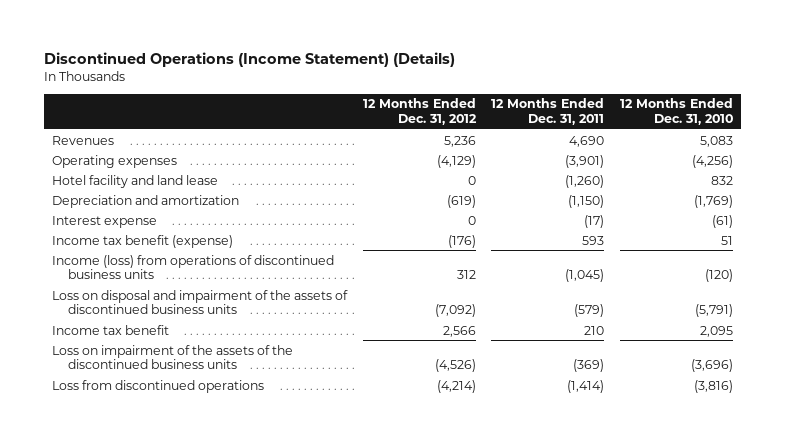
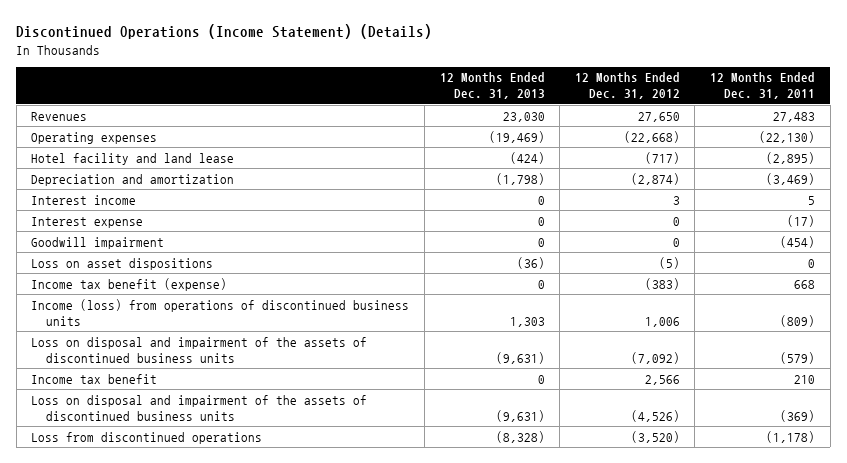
[620,98,734,125] 12 Months Ended Dec. 31, 2010 -> none
none -> [439,72,545,100] 12 Months Ended Dec. 31, 2013
[443,135,476,147] 5,236 -> [637,111,680,122] 27,650
[569,135,605,147] 4,690 -> [773,111,816,122] 27,483
[436,154,476,168] (4,129) -> [623,130,680,143] (22,668)
[565,154,605,168] (3,901) -> [759,130,816,143] (22,130)
[467,175,476,185] 0 -> [644,151,680,164] (717)
[565,174,605,188] (1,260) -> [766,151,816,164] (2,895)
[446,194,476,208] (619) -> [630,172,680,185] (2,874)
[568,194,605,208] (1,150) -> [766,172,816,185] (3,469)
none -> [31,194,137,205] Interest income
none -> [31,236,165,249] Goodwill impairment
none -> [31,257,214,270] Loss on asset dispositions
[447,234,476,248] (176) -> [644,277,680,290] (383)
[582,235,605,245] 593 -> [794,279,816,289] 668
[456,270,476,280] 312 -> [644,316,680,327] 1,006
[565,269,605,283] (1,045) -> [780,314,816,327] (809)
[52,344,294,370] Loss on impairment of the assets of the discontinued business units -> [31,394,368,421] Loss on disposal and impairment of the assets of discontinued business units
[436,379,476,393] (4,214) -> [630,430,680,443] (3,520)
[567,379,605,393] (1,414) -> [766,430,816,443] (1,178)

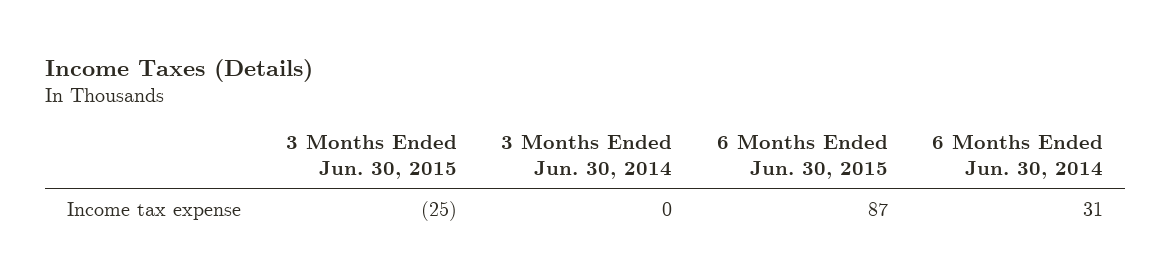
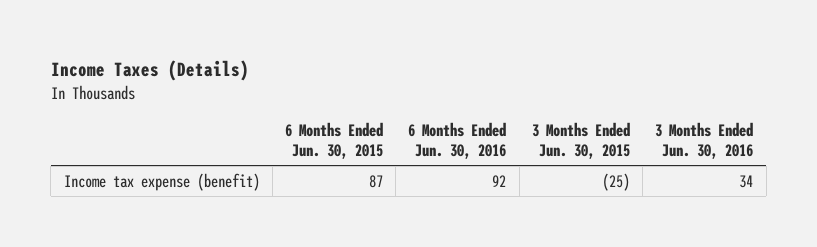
[501,134,673,179] 3 Months Ended Jun. 30, 2014 -> none
[932,134,1104,179] 6 Months Ended Jun. 30, 2014 -> none
none -> [408,121,507,160] 6 Months Ended Jun. 30, 2016
none -> [655,121,754,160] 3 Months Ended Jun. 30, 2016
[67,202,242,221] Income tax expense -> [63,172,260,191] Income tax expense (benefit)

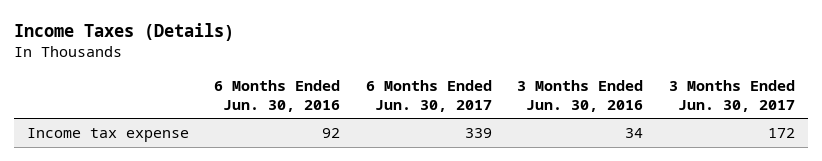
[285,121,384,160] 6 Months Ended Jun. 30, 2015 -> none
[531,121,630,160] 3 Months Ended Jun. 30, 2015 -> none
none -> [365,80,492,112] 6 Months Ended Jun. 30, 2017
none -> [668,80,795,112] 3 Months Ended Jun. 30, 2017
[63,172,260,191] Income tax expense (benefit) -> [26,128,189,143] Income tax expense

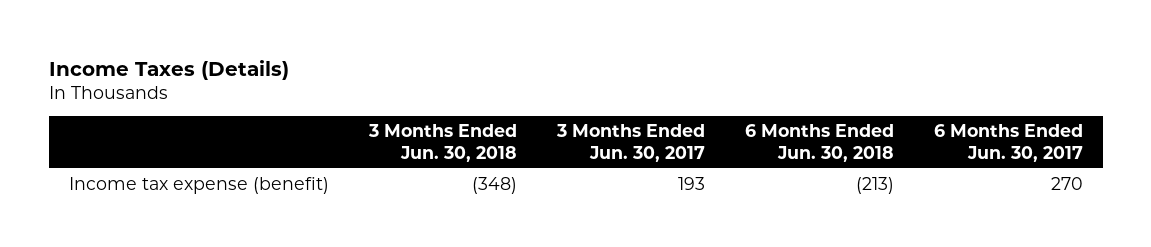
[214,80,341,112] 6 Months Ended Jun. 30, 2016 -> none
[517,80,644,112] 3 Months Ended Jun. 30, 2016 -> none
none -> [367,124,517,163] 3 Months Ended Jun. 30, 2018
none -> [744,124,894,163] 6 Months Ended Jun. 30, 2018
[26,128,189,143] Income tax expense -> [68,176,329,194] Income tax expense (benefit)
[464,128,492,139] 339 -> [1050,176,1083,190] 270
[767,128,795,139] 172 -> [677,176,705,190] 193

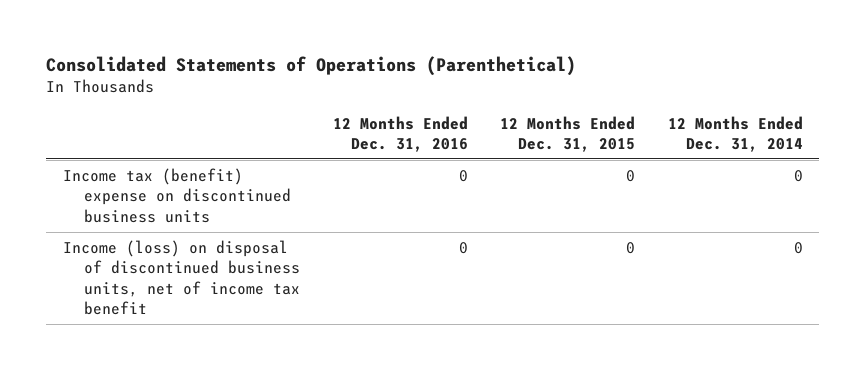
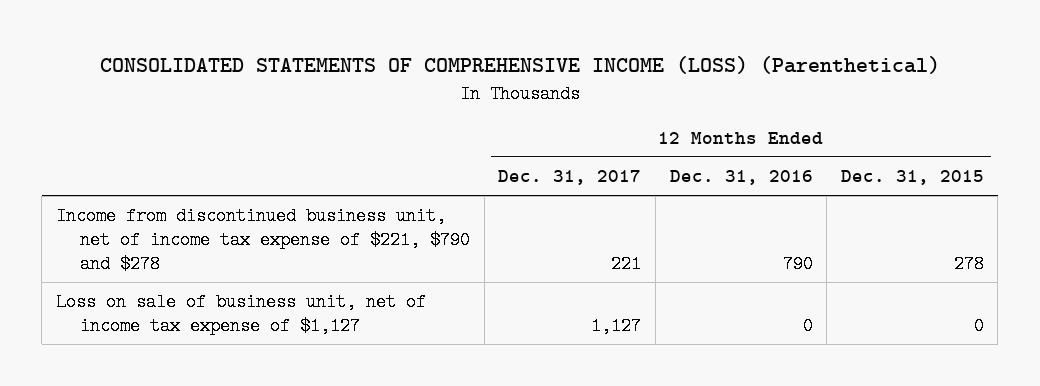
[46,55,577,76] Consolidated Statements of Operations (Parenthetical) -> [99,56,940,75] CONSOLIDATED STATEMENTS OF COMPREHENSIVE INCOME (LOSS) (Parenthetical)
[667,115,803,153] 12 Months Ended Dec. 31, 2014 -> none
none -> [498,169,642,185] Dec. 31, 2017
[62,167,292,223] Income tax (benefit) expense on discontinued business units -> [55,207,471,274] Income from discontinued business unit, net of income tax expense of $221, $790 and $278
[458,169,468,182] 0 -> [782,255,813,274] 790
[626,169,636,182] 0 -> [953,255,984,274] 278
[62,239,301,315] Income (loss) on disposal of discontinued business units, net of income tax benefit -> [55,293,426,336] Loss on sale of business unit, net of income tax expense of $1,127

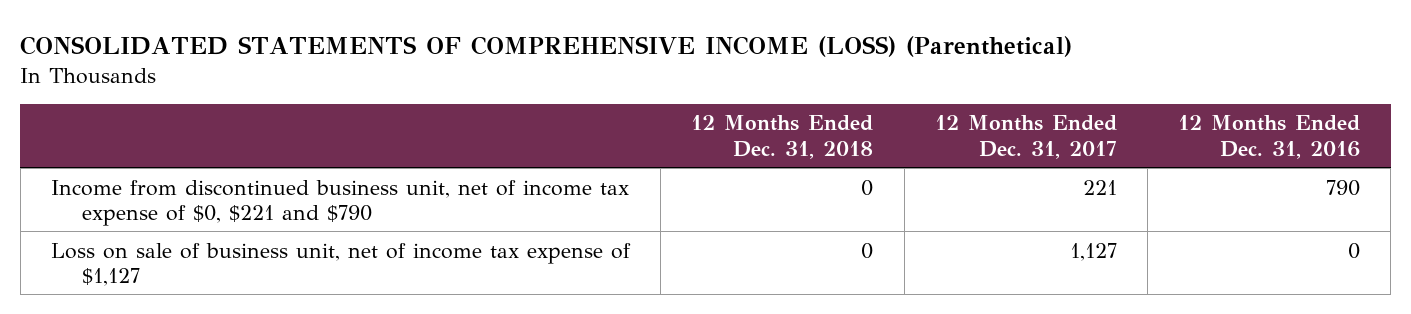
[840,169,984,185] Dec. 31, 2015 -> none
none -> [691,115,874,159] 12 Months Ended Dec. 31, 2018
[55,207,471,274] Income from discontinued business unit, net of income tax expense of $221, $790 and $278 -> [51,179,630,226] Income from discontinued business unit, net of income tax expense of $0, $221 and $790

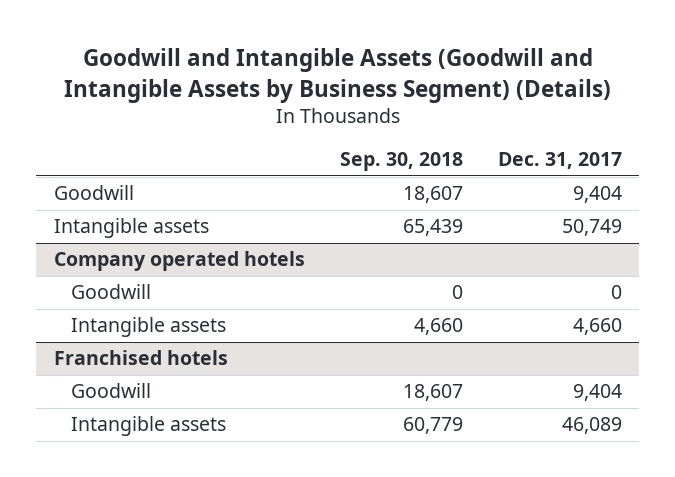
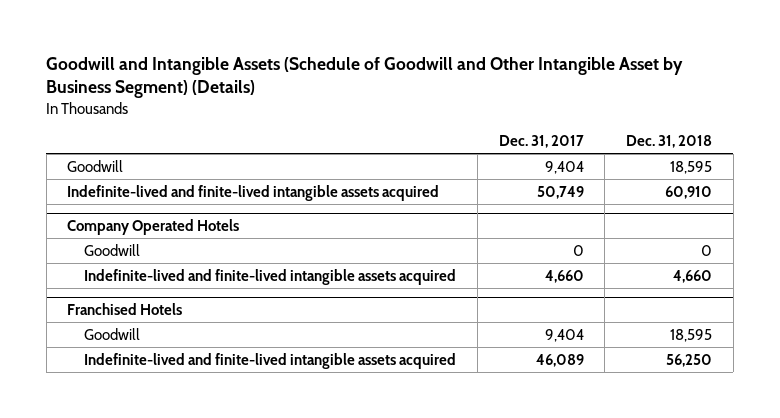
[63,48,611,103] Goodwill and Intangible Assets (Goodwill and Intangible Assets by Business Segment) (Details) -> [46,56,684,99] Goodwill and Intangible Assets (Schedule of Goodwill and Other Intangible Asset by Business Segment) (Details)
[339,152,463,172] Sep. 30, 2018 -> none
none -> [626,135,713,149] Dec. 31, 2018
[53,218,209,239] Intangible assets -> [67,184,440,201] Indefinite-lived and finite-lived intangible assets acquired
[53,251,305,272] Company operated hotels -> [67,218,240,235] Company Operated Hotels
[70,317,226,338] Intangible assets -> [83,268,456,285] Indefinite-lived and finite-lived intangible assets acquired
[53,350,228,366] Franchised hotels -> [67,302,183,315] Franchised Hotels
[70,416,226,437] Intangible assets -> [83,352,456,369] Indefinite-lived and finite-lived intangible assets acquired

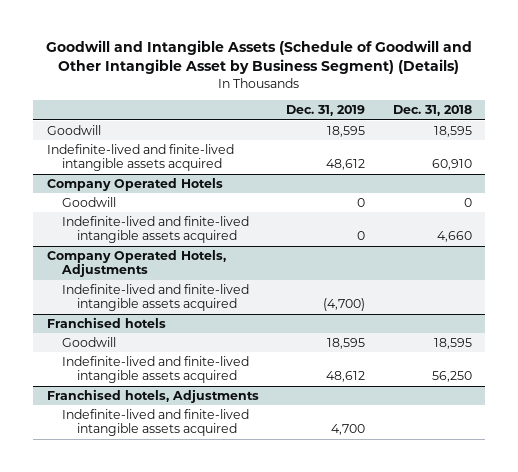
[498,135,584,149] Dec. 31, 2017 -> none
none -> [286,105,366,117] Dec. 31, 2019
none -> [46,249,226,278] Company Operated Hotels, Adjustments
none -> [61,283,249,312] Indefinite-lived and finite-lived intangible assets acquired
[67,302,183,315] Franchised Hotels -> [46,316,166,328] Franchised hotels
none -> [46,388,259,403] Franchised hotels, Adjustments
none -> [61,408,249,437] Indefinite-lived and finite-lived intangible assets acquired

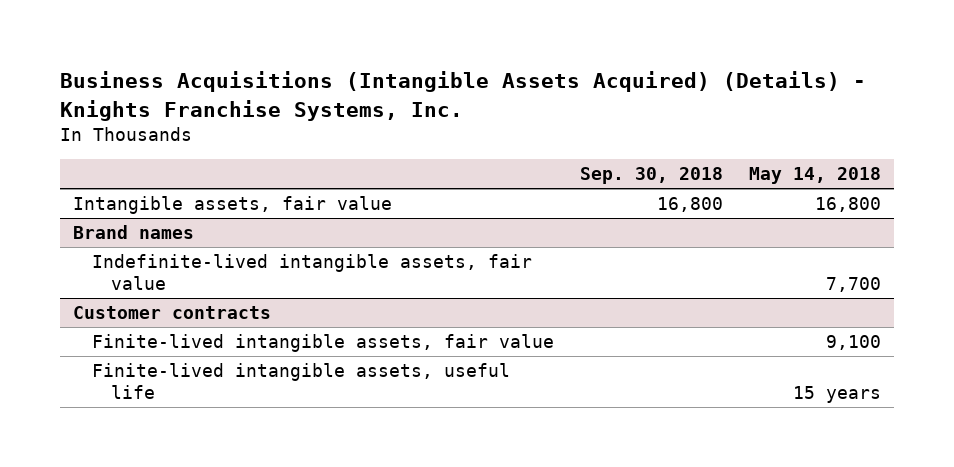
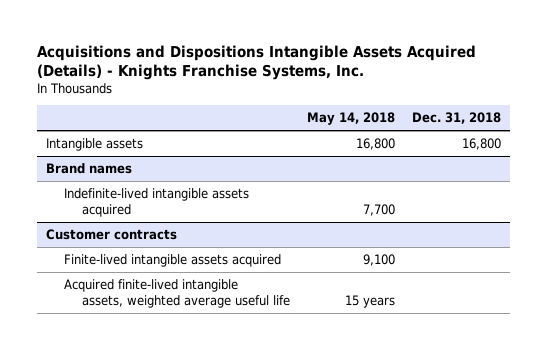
[60,71,867,121] Business Acquisitions (Intangible Assets Acquired) (Details) - Knights Franchise Systems, Inc. -> [37,44,477,80] Acquisitions and Dispositions Intangible Assets Acquired (Details) - Knights Franchise Systems, Inc.
[579,167,723,185] Sep. 30, 2018 -> none
none -> [412,112,502,125] Dec. 31, 2018
[73,196,393,215] Intangible assets, fair value -> [45,138,143,152] Intangible assets
[92,254,533,291] Indefinite-lived intangible assets, fair value -> [63,188,249,218] Indefinite-lived intangible assets acquired
[92,334,555,353] Finite-lived intangible assets, fair value -> [63,254,281,268] Finite-lived intangible assets acquired
[92,363,511,400] Finite-lived intangible assets, useful life -> [63,279,291,309] Acquired finite-lived intangible assets, weighted average useful life

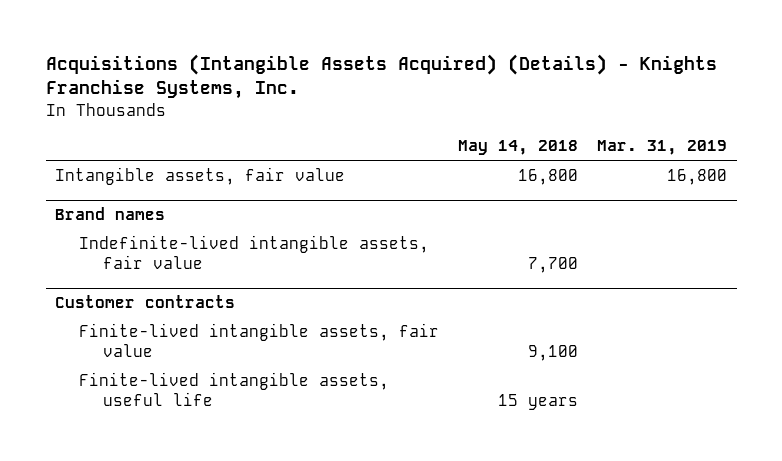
[37,44,477,80] Acquisitions and Dispositions Intangible Assets Acquired (Details) - Knights Franchise Systems, Inc. -> [45,53,717,100] Acquisitions (Intangible Assets Acquired) (Details) - Knights Franchise Systems, Inc.
[412,112,502,125] Dec. 31, 2018 -> none
none -> [597,140,728,156] Mar. 31, 2019
[45,138,143,152] Intangible assets -> [55,167,346,186] Intangible assets, fair value
[63,188,249,218] Indefinite-lived intangible assets acquired -> [79,235,430,270] Indefinite-lived intangible assets, fair value
[63,254,281,268] Finite-lived intangible assets acquired -> [79,323,440,358] Finite-lived intangible assets, fair value
[63,279,291,309] Acquired finite-lived intangible assets, weighted average useful life -> [79,372,390,407] Finite-lived intangible assets, useful life

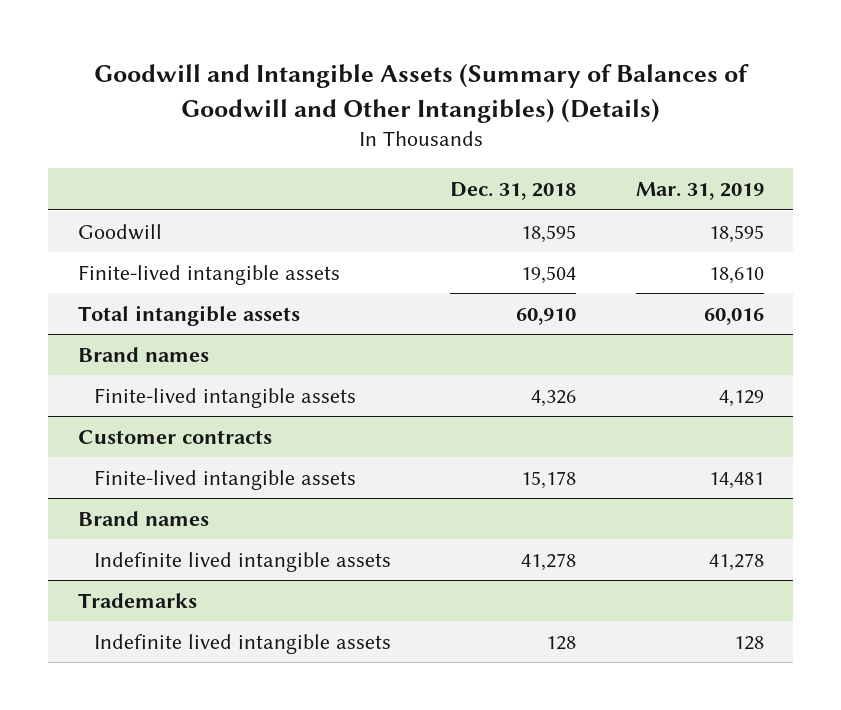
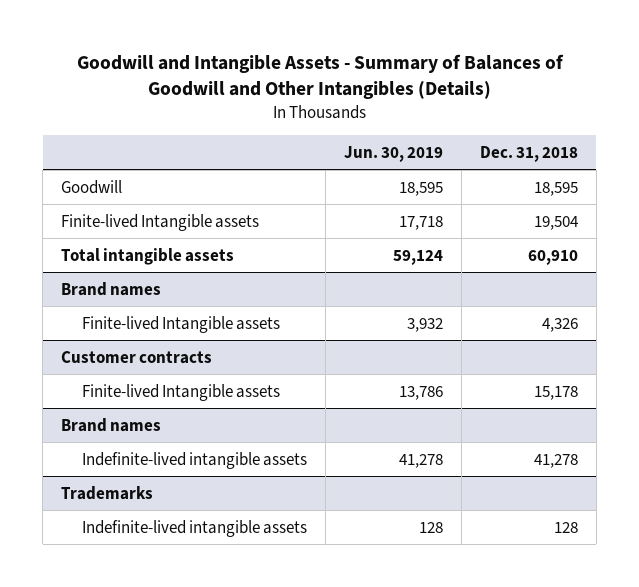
[93,63,749,123] Goodwill and Intangible Assets (Summary of Balances of Goodwill and Other Intangibles) (Details) -> [76,53,564,100] Goodwill and Intangible Assets - Summary of Balances of Goodwill and Other Intangibles (Details)
[635,182,764,201] Mar. 31, 2019 -> none
none -> [343,145,443,162] Jun. 30, 2019
[77,264,340,285] Finite-lived intangible assets -> [61,213,260,231] Finite-lived Intangible assets
[94,387,357,408] Finite-lived intangible assets -> [81,315,280,333] Finite-lived Intangible assets
[94,469,357,490] Finite-lived intangible assets -> [81,383,280,401] Finite-lived Intangible assets
[94,551,392,572] Indefinite lived intangible assets -> [81,451,307,469] Indefinite-lived intangible assets
[94,633,392,654] Indefinite lived intangible assets -> [81,519,307,537] Indefinite-lived intangible assets

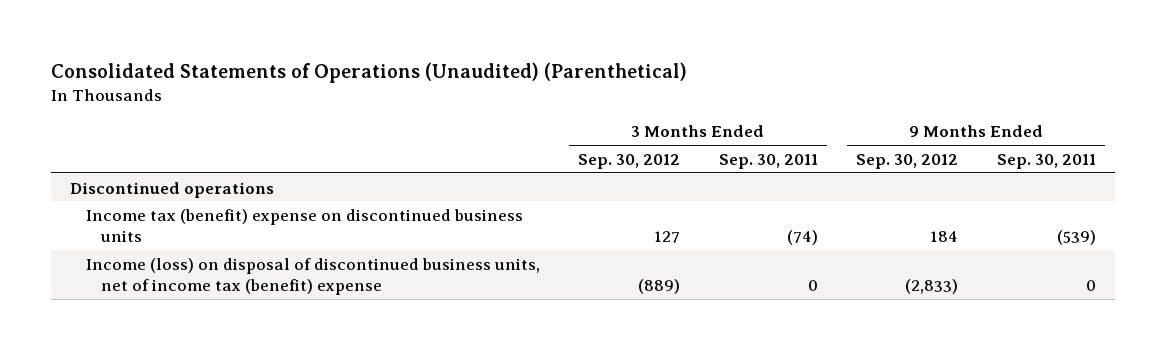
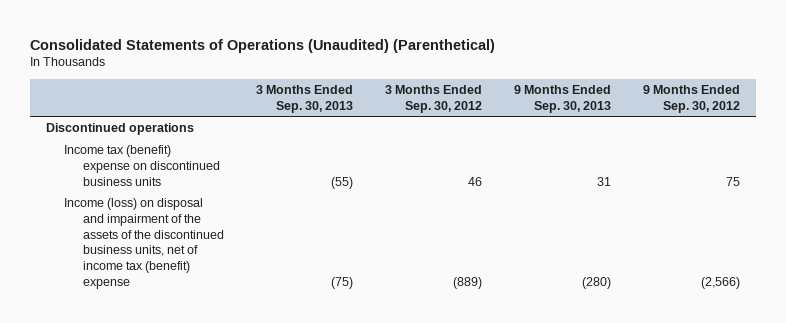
[718,153,818,169] Sep. 30, 2011 -> none
[996,153,1096,169] Sep. 30, 2011 -> none
none -> [255,85,353,113] 3 Months Ended Sep. 30, 2013
none -> [513,85,611,113] 9 Months Ended Sep. 30, 2013
[654,230,681,243] 127 -> [467,176,482,186] 46
[930,230,959,242] 184 -> [726,176,741,186] 75
[85,257,540,295] Income (loss) on disposal of discontinued business units, net of income tax (benefit) expense -> [64,198,224,289] Income (loss) on disposal and impairment of the assets of the discontinued business units, net of income tax (benefit) expense
[905,278,959,294] (2,833) -> [701,276,741,289] (2,566)

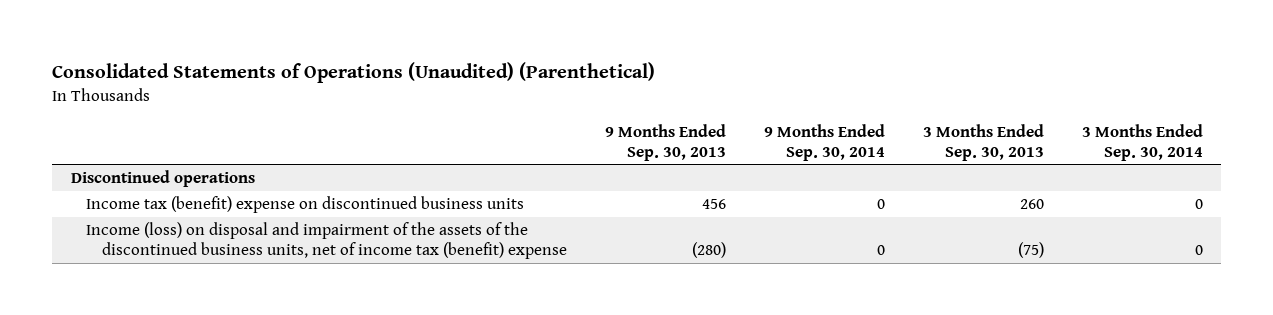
[384,85,482,113] 3 Months Ended Sep. 30, 2012 -> none
[643,85,741,113] 9 Months Ended Sep. 30, 2012 -> none
none -> [763,123,885,161] 9 Months Ended Sep. 30, 2014
none -> [1081,123,1203,161] 3 Months Ended Sep. 30, 2014
[330,176,353,189] (55) -> [1019,199,1044,210] 260
[596,176,611,186] 31 -> [701,199,726,210] 456

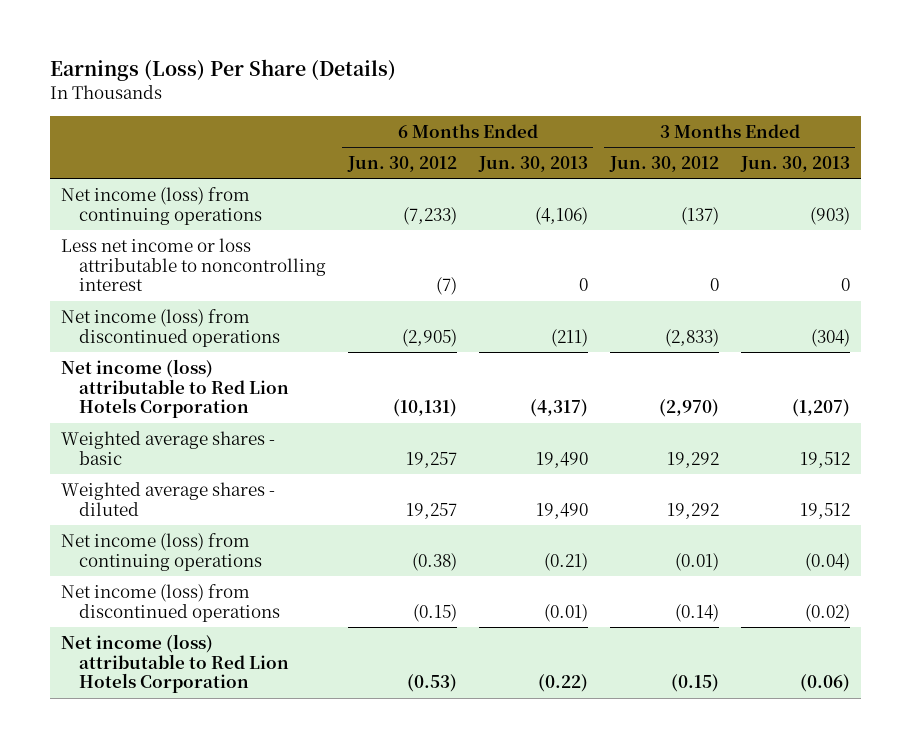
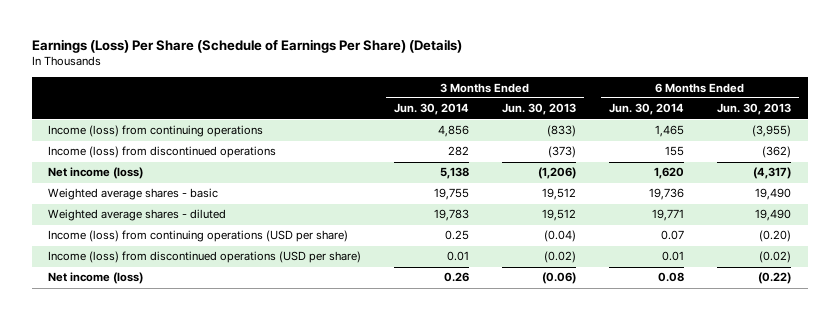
[49,59,396,82] Earnings (Loss) Per Share (Details) -> [31,38,462,53] Earnings (Loss) Per Share (Schedule of Earnings Per Share) (Details)
[346,155,457,172] Jun. 30, 2012 -> none
[608,155,719,172] Jun. 30, 2012 -> none
none -> [394,103,470,116] Jun. 30, 2014
none -> [609,103,685,116] Jun. 30, 2014
[60,237,326,292] Less net income or loss attributable to noncontrolling interest -> none
[60,186,262,225] Net income (loss) from continuing operations -> [48,125,264,138] Income (loss) from continuing operations
[534,206,588,225] (4,106) -> [752,125,792,138] (3,955)
[809,206,850,225] (903) -> [547,125,577,138] (833)
[60,308,280,347] Net income (loss) from discontinued operations -> [48,146,277,159] Income (loss) from discontinued operations
[550,328,588,347] (211) -> [762,146,792,159] (362)
[810,328,850,347] (304) -> [548,146,577,159] (373)
[60,358,289,419] Net income (loss) attributable to Red Lion Hotels Corporation -> [48,167,144,180] Net income (loss)
[791,399,850,418] (1,207) -> [538,167,577,180] (1,206)
[60,532,262,571] Net income (loss) from continuing operations -> [48,230,349,243] Income (loss) from continuing operations (USD per share)
[543,552,588,571] (0.21) -> [759,230,792,243] (0.20)
[60,583,280,622] Net income (loss) from discontinued operations -> [48,251,362,264] Income (loss) from discontinued operations (USD per share)
[543,603,588,622] (0.01) -> [759,251,792,264] (0.02)
[60,633,289,694] Net income (loss) attributable to Red Lion Hotels Corporation -> [48,272,144,285] Net income (loss)

